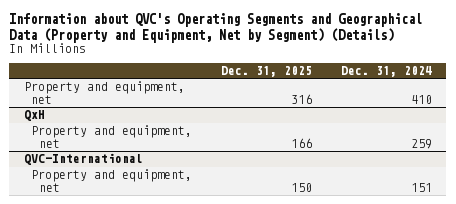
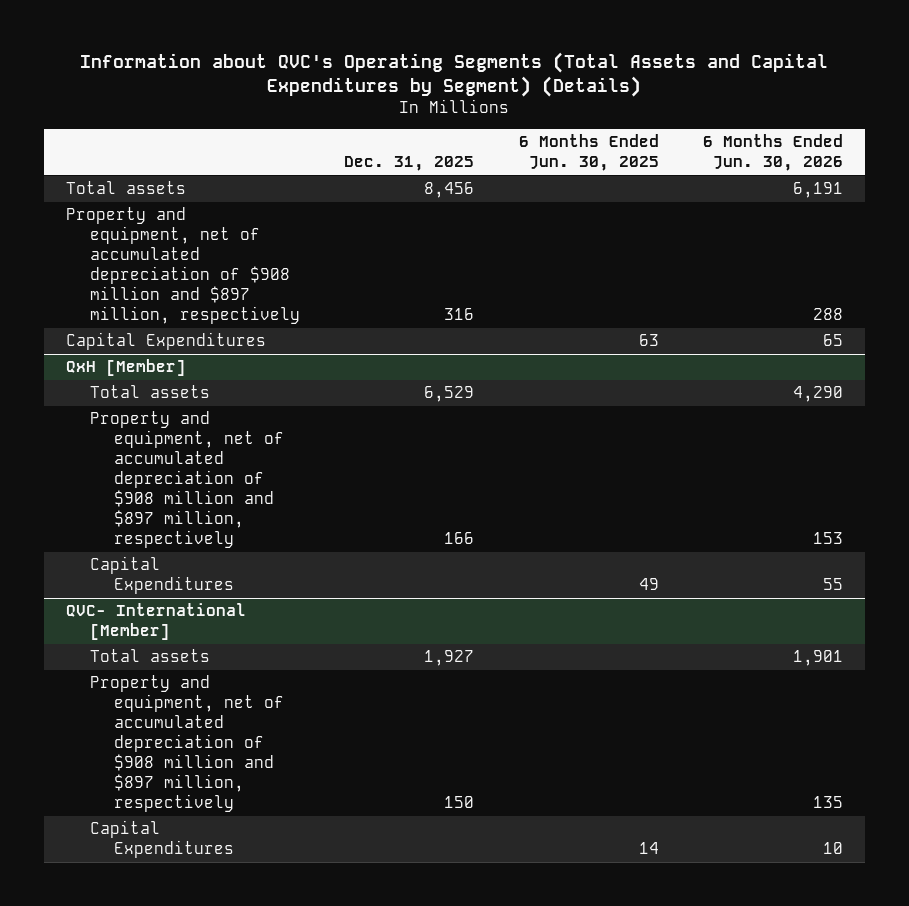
[9,13,423,43] Information about QVC's Operating Segments and Geographical Data (Property and Equipment, Net by Segment) (Details) -> [80,51,829,98] Information about QVC's Operating Segments (Total Assets and Capital Expenditures by Segment) (Details)
[340,65,432,77] Dec. 31, 2024 -> none
none -> [518,134,659,172] 6 Months Ended Jun. 30, 2025
none -> [702,134,843,172] 6 Months Ended Jun. 30, 2026
none -> [65,181,186,195] Total assets
[23,81,185,104] Property and equipment, net -> [65,207,301,325] Property and equipment, net of accumulated depreciation of $908 million and $897 million, respectively
none -> [65,332,266,351] Capital Expenditures
[23,110,45,122] QxH -> [65,359,186,377] QxH [Member]
none -> [90,385,211,399] Total assets
[31,125,193,148] Property and equipment, net -> [90,411,285,549] Property and equipment, net of accumulated depreciation of $908 million and $897 million, respectively
none -> [90,556,235,595] Capital Expenditures
[23,153,143,166] QVC-International -> [65,603,246,641] QVC- International [Member]
none -> [90,649,211,663] Total assets
[31,169,193,192] Property and equipment, net -> [90,675,285,813] Property and equipment, net of accumulated depreciation of $908 million and $897 million, respectively
none -> [90,820,235,859] Capital Expenditures

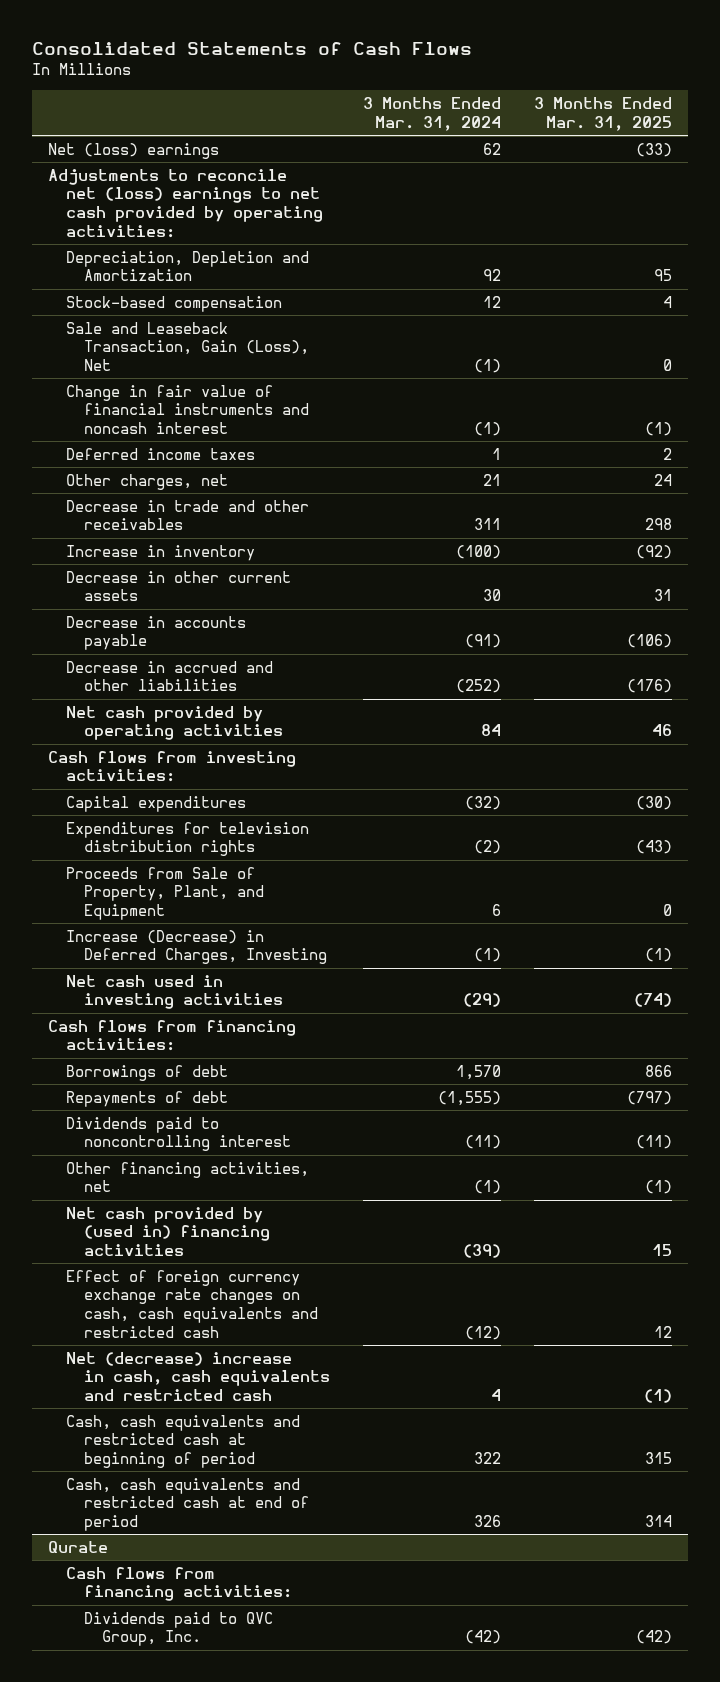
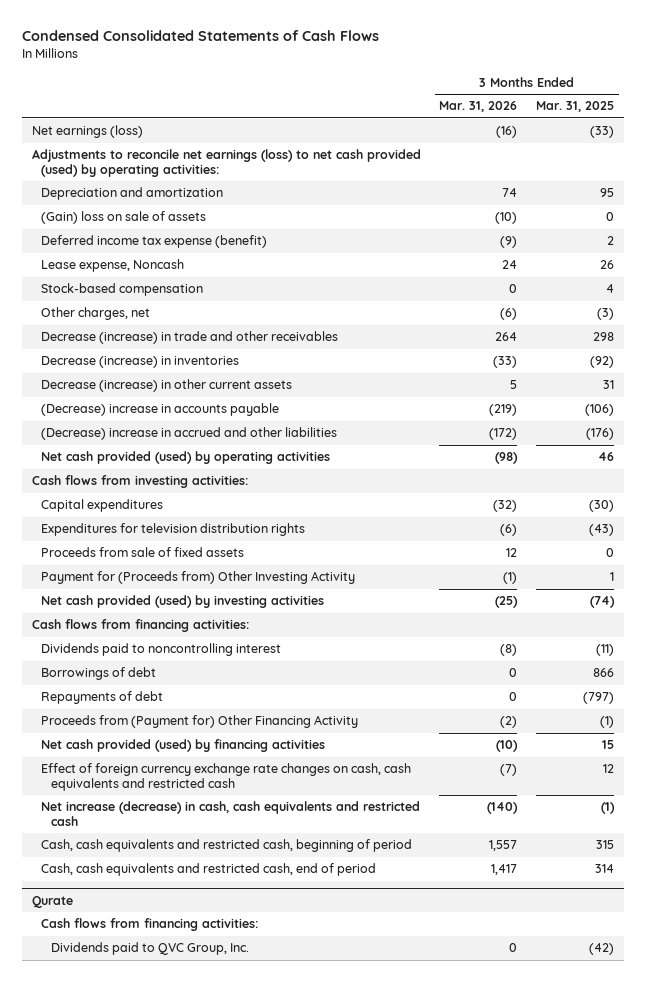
[31,42,472,56] Consolidated Statements of Cash Flows -> [22,30,380,42] Condensed Consolidated Statements of Cash Flows
[363,97,502,131] 3 Months Ended Mar. 31, 2024 -> none
none -> [439,101,518,113] Mar. 31, 2026
[48,142,220,159] Net (loss) earnings -> [31,125,143,139] Net earnings (loss)
[48,168,324,238] Adjustments to reconcile net (loss) earnings to net cash provided by operating activities: -> [31,149,421,178] Adjustments to reconcile net earnings (loss) to net cash provided (used) by operating activities:
[66,250,310,282] Depreciation, Depletion and Amortization -> [41,187,224,201] Depreciation and amortization
none -> [41,211,207,225] (Gain) loss on sale of assets
none -> [41,235,268,249] Deferred income tax expense (benefit)
none -> [41,259,185,273] Lease expense, Noncash
[66,321,310,372] Sale and Leaseback Transaction, Gain (Loss), Net -> none
[66,384,310,435] Change in fair value of financial instruments and noncash interest -> none
[66,447,256,460] Deferred income taxes -> none
[653,473,672,486] 24 -> [597,308,615,321] (3)
[66,499,310,531] Decrease in trade and other receivables -> [41,331,339,345] Decrease (increase) in trade and other receivables
[66,544,256,561] Increase in inventory -> [41,356,240,369] Decrease (increase) in inventories
[66,570,292,602] Decrease in other current assets -> [41,379,293,393] Decrease (increase) in other current assets
[66,615,247,651] Decrease in accounts payable -> [41,403,280,417] (Decrease) increase in accounts payable
[66,660,274,692] Decrease in accrued and other liabilities -> [41,427,338,441] (Decrease) increase in accrued and other liabilities
[66,705,284,741] Net cash provided by operating activities -> [41,451,331,465] Net cash provided (used) by operating activities
[66,929,328,965] Increase (Decrease) in Deferred Charges, Investing -> none
[66,866,265,921] Proceeds from Sale of Property, Plant, and Equipment -> [41,547,245,558] Proceeds from sale of fixed assets
none -> [41,571,356,585] Payment for (Proceeds from) Other Investing Activity
[66,974,284,1010] Net cash used in investing activities -> [41,595,325,609] Net cash provided (used) by investing activities
[66,1116,292,1152] Dividends paid to noncontrolling interest -> [41,643,282,657] Dividends paid to noncontrolling interest
[66,1161,310,1193] Other financing activities, net -> none
none -> [41,715,359,729] Proceeds from (Payment for) Other Financing Activity
[66,1206,271,1257] Net cash provided by (used in) financing activities -> [41,739,326,753] Net cash provided (used) by financing activities
[66,1351,331,1402] Net (decrease) increase in cash, cash equivalents and restricted cash -> [41,801,421,827] Net increase (decrease) in cash, cash equivalents and restricted cash
[66,1414,301,1469] Cash, cash equivalents and restricted cash at beginning of period -> [41,839,413,853] Cash, cash equivalents and restricted cash, beginning of period
[66,1477,310,1532] Cash, cash equivalents and restricted cash at end of period -> [41,863,377,877] Cash, cash equivalents and restricted cash, end of period

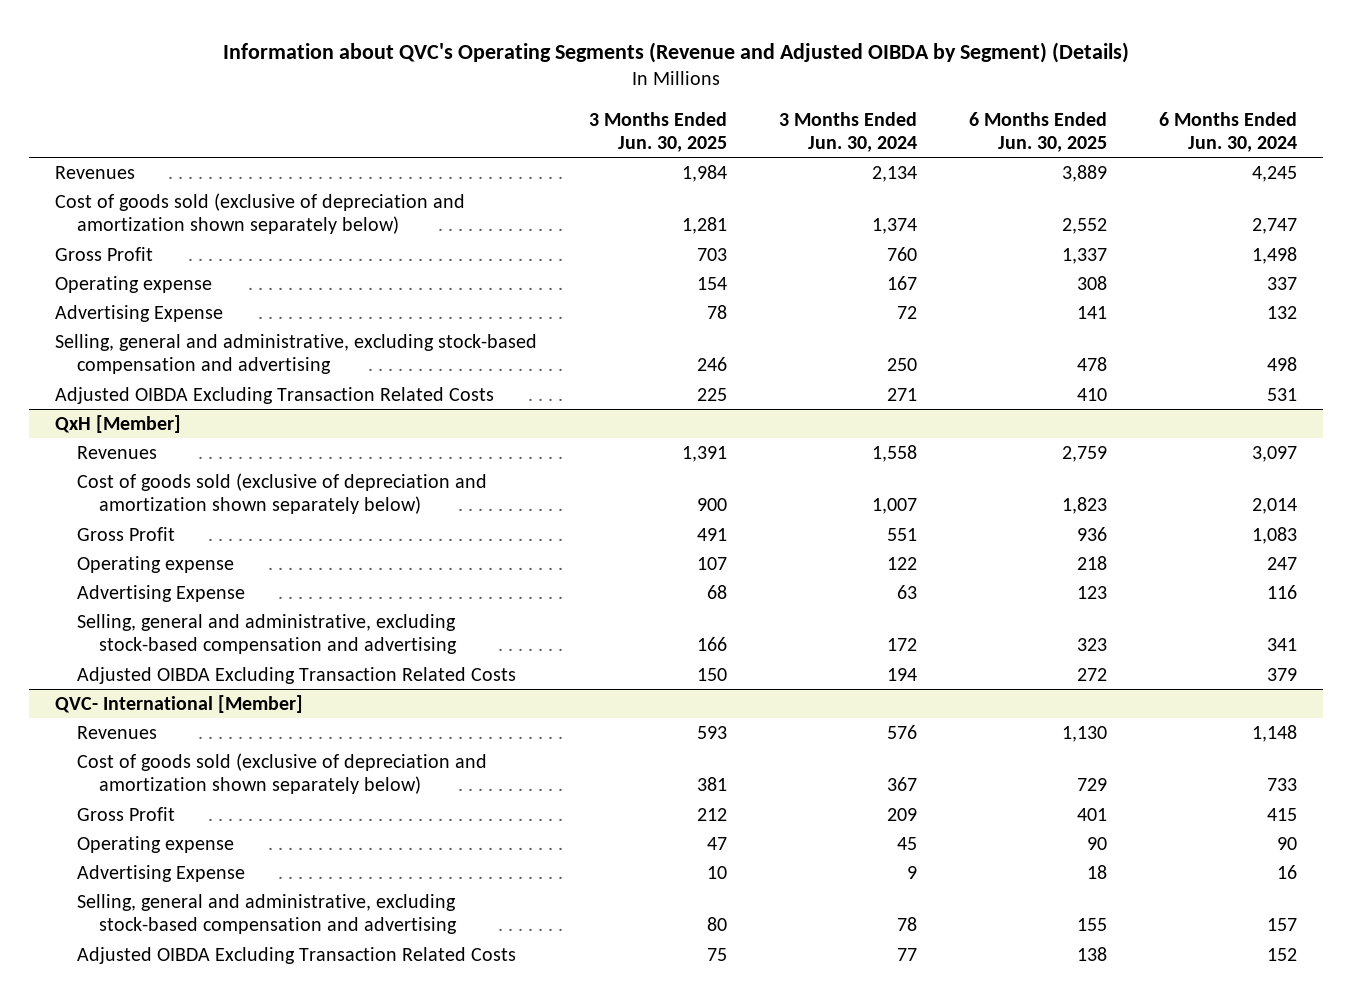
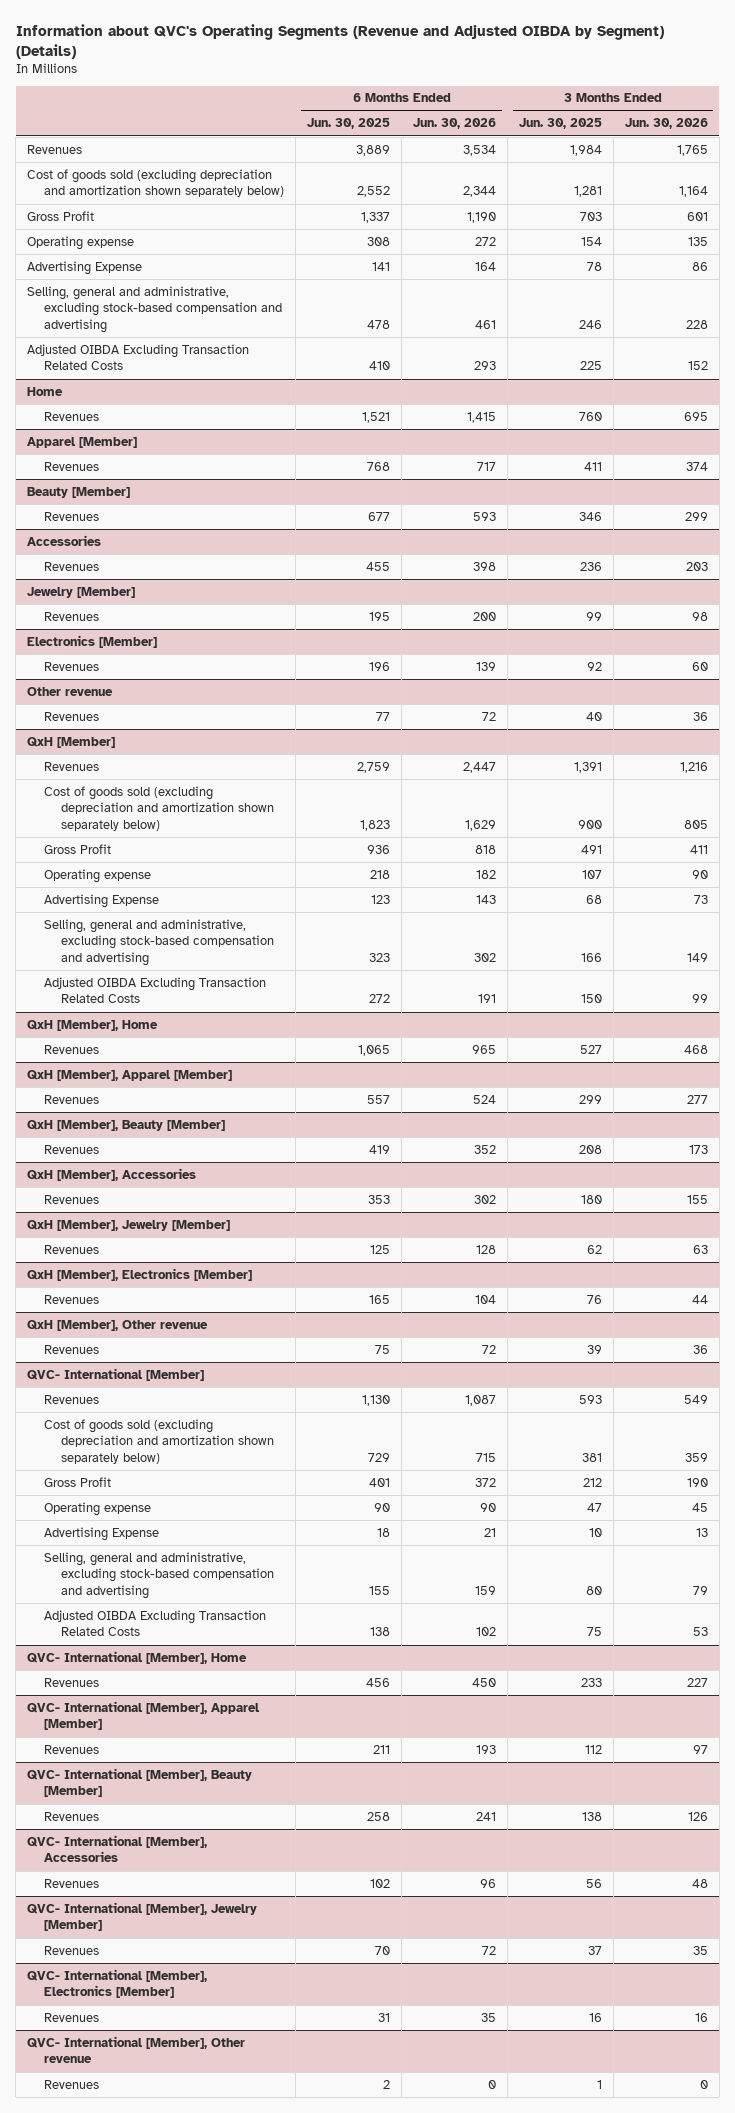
[779,111,918,153] 3 Months Ended Jun. 30, 2024 -> none
[1159,111,1298,153] 6 Months Ended Jun. 30, 2024 -> none
none -> [412,118,496,130] Jun. 30, 2026
none -> [624,118,708,130] Jun. 30, 2026
[55,192,466,235] Cost of goods sold (exclusive of depreciation and amortization shown separately below) -> [27,168,285,198] Cost of goods sold (excluding depreciation and amortization shown separately below)
none -> [27,386,64,396] Home
none -> [44,411,100,421] Revenues
none -> [27,436,138,448] Apparel [Member]
none -> [44,461,100,471] Revenues
none -> [27,486,131,498] Beauty [Member]
none -> [44,511,100,521] Revenues
none -> [27,534,102,546] Accessories
none -> [44,561,100,571] Revenues
none -> [27,586,136,598] Jewelry [Member]
none -> [44,611,100,621] Revenues
none -> [27,634,158,648] Electronics [Member]
none -> [44,661,100,671] Revenues
none -> [27,686,114,696] Other revenue
none -> [44,711,100,721] Revenues
[77,472,488,515] Cost of goods sold (exclusive of depreciation and amortization shown separately below) -> [44,785,275,832] Cost of goods sold (excluding depreciation and amortization shown separately below)
none -> [27,1019,159,1031] QxH [Member], Home
none -> [44,1044,100,1054] Revenues
none -> [27,1069,233,1081] QxH [Member], Apparel [Member]
none -> [44,1094,100,1104] Revenues
none -> [27,1119,226,1131] QxH [Member], Beauty [Member]
none -> [44,1144,100,1154] Revenues
none -> [27,1167,197,1181] QxH [Member], Accessories
none -> [44,1194,100,1204] Revenues
none -> [27,1219,231,1231] QxH [Member], Jewelry [Member]
none -> [44,1244,100,1254] Revenues
none -> [27,1267,253,1281] QxH [Member], Electronics [Member]
none -> [44,1294,100,1304] Revenues
none -> [27,1319,209,1331] QxH [Member], Other revenue
none -> [44,1344,100,1354] Revenues
[77,752,488,795] Cost of goods sold (exclusive of depreciation and amortization shown separately below) -> [44,1418,275,1465] Cost of goods sold (excluding depreciation and amortization shown separately below)
none -> [27,1650,248,1664] QVC- International [Member], Home
none -> [44,1677,100,1687] Revenues
none -> [27,1700,261,1731] QVC- International [Member], Apparel [Member]
none -> [44,1744,100,1754] Revenues
none -> [27,1767,253,1798] QVC- International [Member], Beauty [Member]
none -> [44,1811,100,1821] Revenues
none -> [27,1834,208,1863] QVC- International [Member], Accessories
none -> [44,1878,100,1888] Revenues
none -> [27,1901,258,1932] QVC- International [Member], Jewelry [Member]
none -> [44,1945,100,1955] Revenues
none -> [27,1968,208,1999] QVC- International [Member], Electronics [Member]
none -> [44,2012,100,2022] Revenues
none -> [27,2035,246,2064] QVC- International [Member], Other revenue
none -> [44,2079,100,2089] Revenues

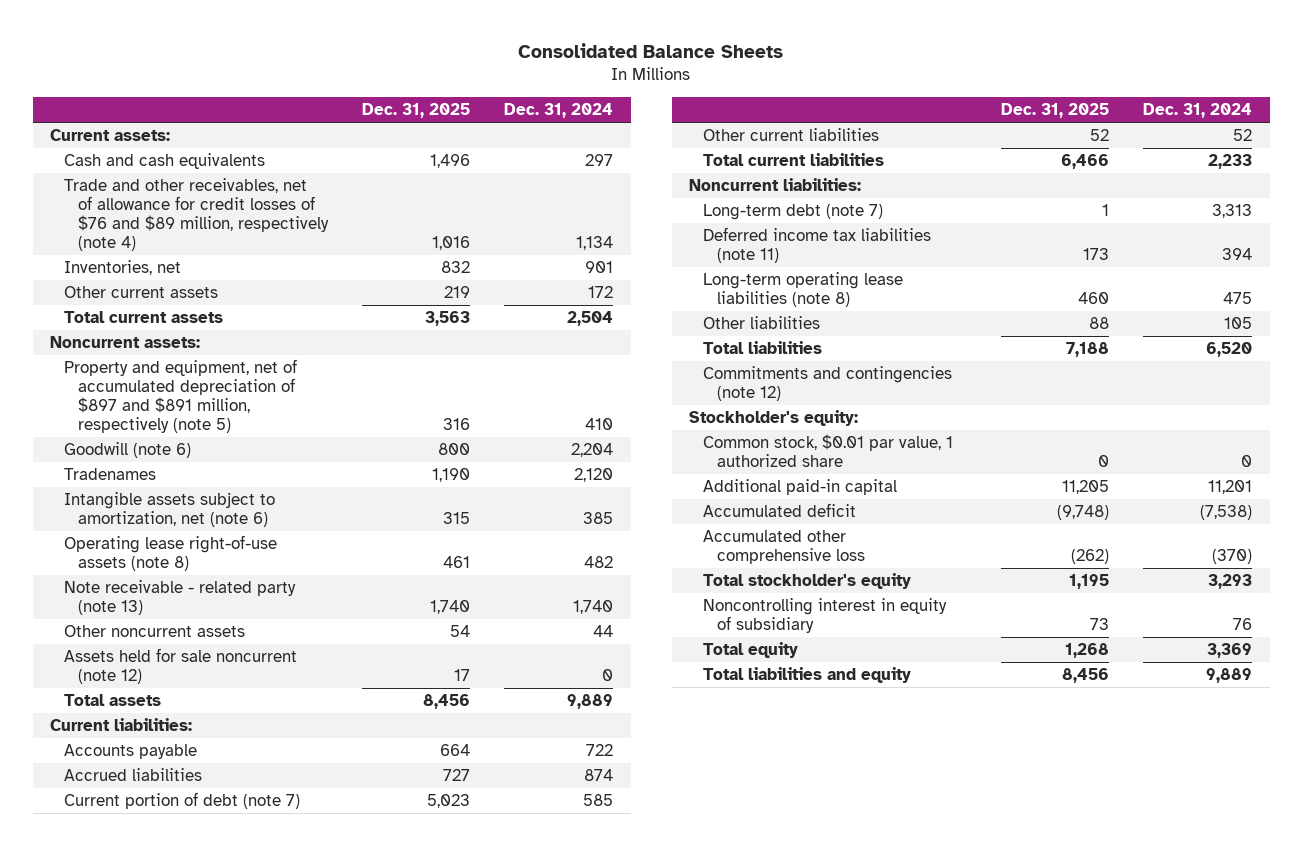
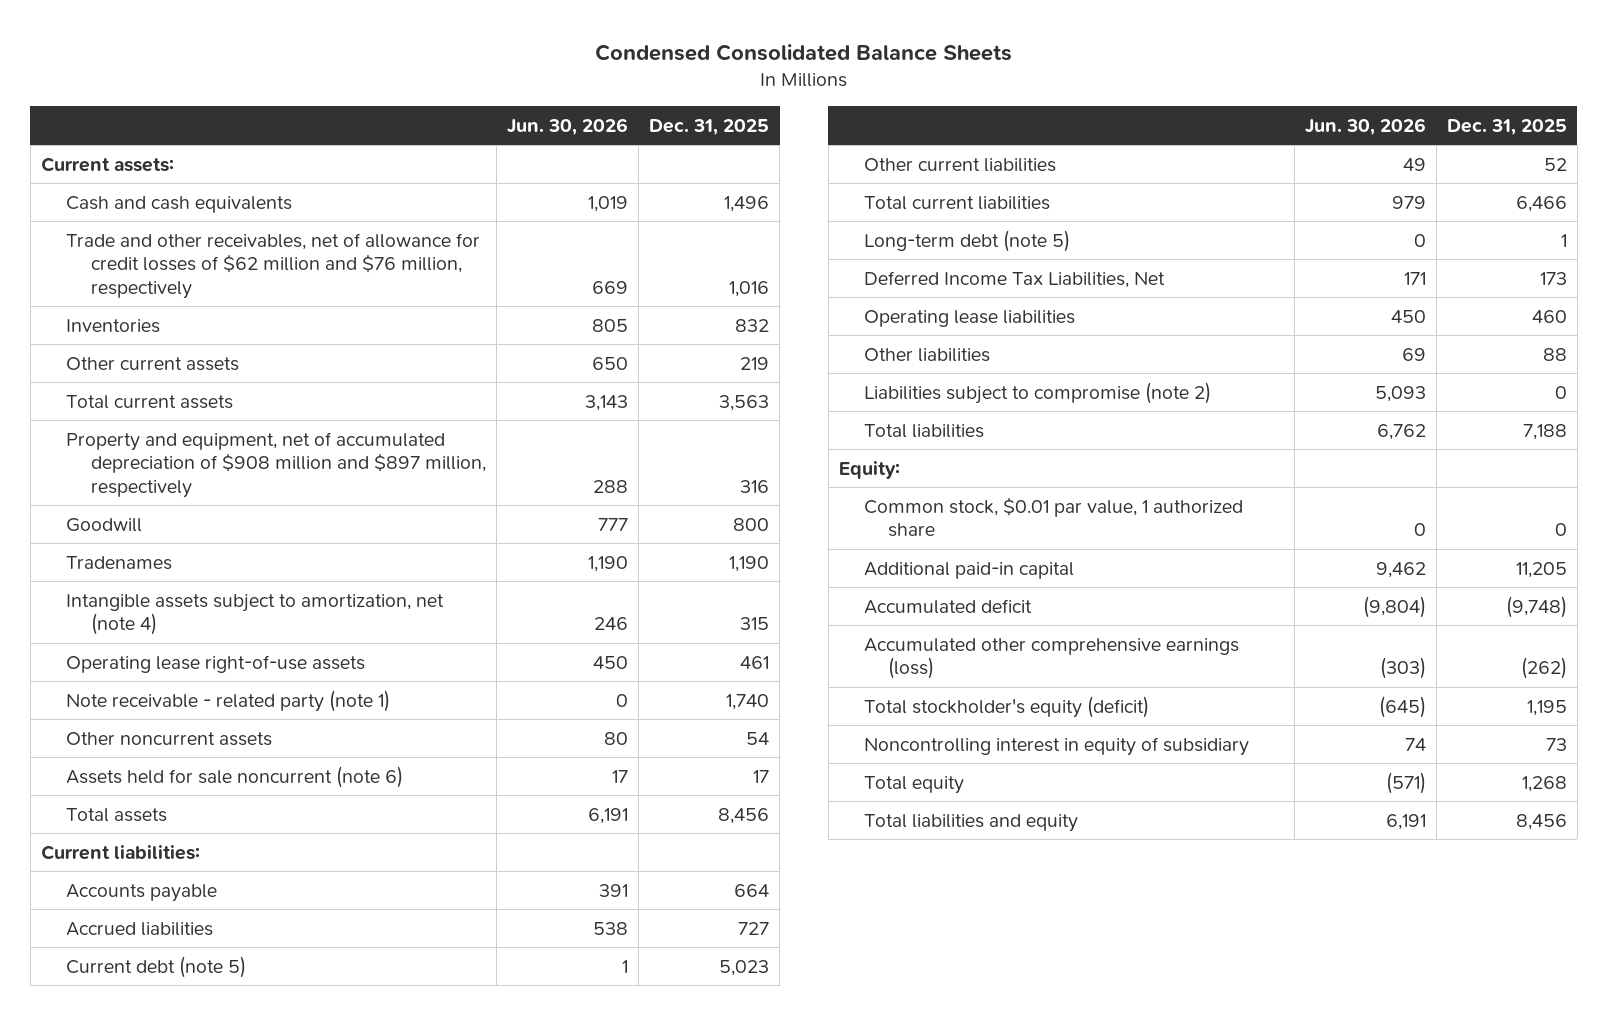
[518,43,784,59] Consolidated Balance Sheets -> [594,44,1012,62] Condensed Consolidated Balance Sheets
[504,103,614,119] Dec. 31, 2024 -> none
none -> [506,117,628,135] Jun. 30, 2026
[63,178,329,252] Trade and other receivables, net of allowance for credit losses of $76 and $89 million, respectively (note 4) -> [65,232,480,299] Trade and other receivables, net of allowance for credit losses of $62 million and $76 million, respectively
[63,260,181,276] Inventories, net -> [65,318,160,333] Inventories
[50,336,201,349] Noncurrent assets: -> none
[63,359,297,434] Property and equipment, net of accumulated depreciation of $897 and $891 million, respectively (note 5) -> [65,431,486,498] Property and equipment, net of accumulated depreciation of $908 million and $897 million, respectively
[63,442,191,459] Goodwill (note 6) -> [65,517,142,532] Goodwill
[63,492,275,528] Intangible assets subject to amortization, net (note 6) -> [65,593,444,636] Intangible assets subject to amortization, net (note 4)
[63,535,277,572] Operating lease right-of-use assets (note 8) -> [65,654,365,673] Operating lease right-of-use assets
[63,580,296,616] Note receivable - related party (note 13) -> [65,689,390,712] Note receivable - related party (note 1)
[63,648,297,685] Assets held for sale noncurrent (note 12) -> [65,765,403,788] Assets held for sale noncurrent (note 6)
[63,792,300,810] Current portion of debt (note 7) -> [65,955,246,978] Current debt (note 5)
[688,178,861,192] Noncurrent liabilities: -> none
[702,204,883,221] Long-term debt (note 7) -> [863,229,1070,252] Long-term debt (note 5)
[702,227,931,264] Deferred income tax liabilities (note 11) -> [863,270,1165,288] Deferred Income Tax Liabilities, Net
[702,272,903,308] Long-term operating lease liabilities (note 8) -> [863,309,1075,327] Operating lease liabilities
none -> [863,381,1211,404] Liabilities subject to compromise (note 2)
[702,366,952,402] Commitments and contingencies (note 12) -> none
[688,410,858,427] Stockholder's equity: -> none
none -> [838,460,900,479] Equity:
[702,530,865,565] Accumulated other comprehensive loss -> [863,637,1239,680] Accumulated other comprehensive earnings (loss)
[702,573,911,590] Total stockholder's equity -> [863,695,1149,718] Total stockholder's equity (deficit)

